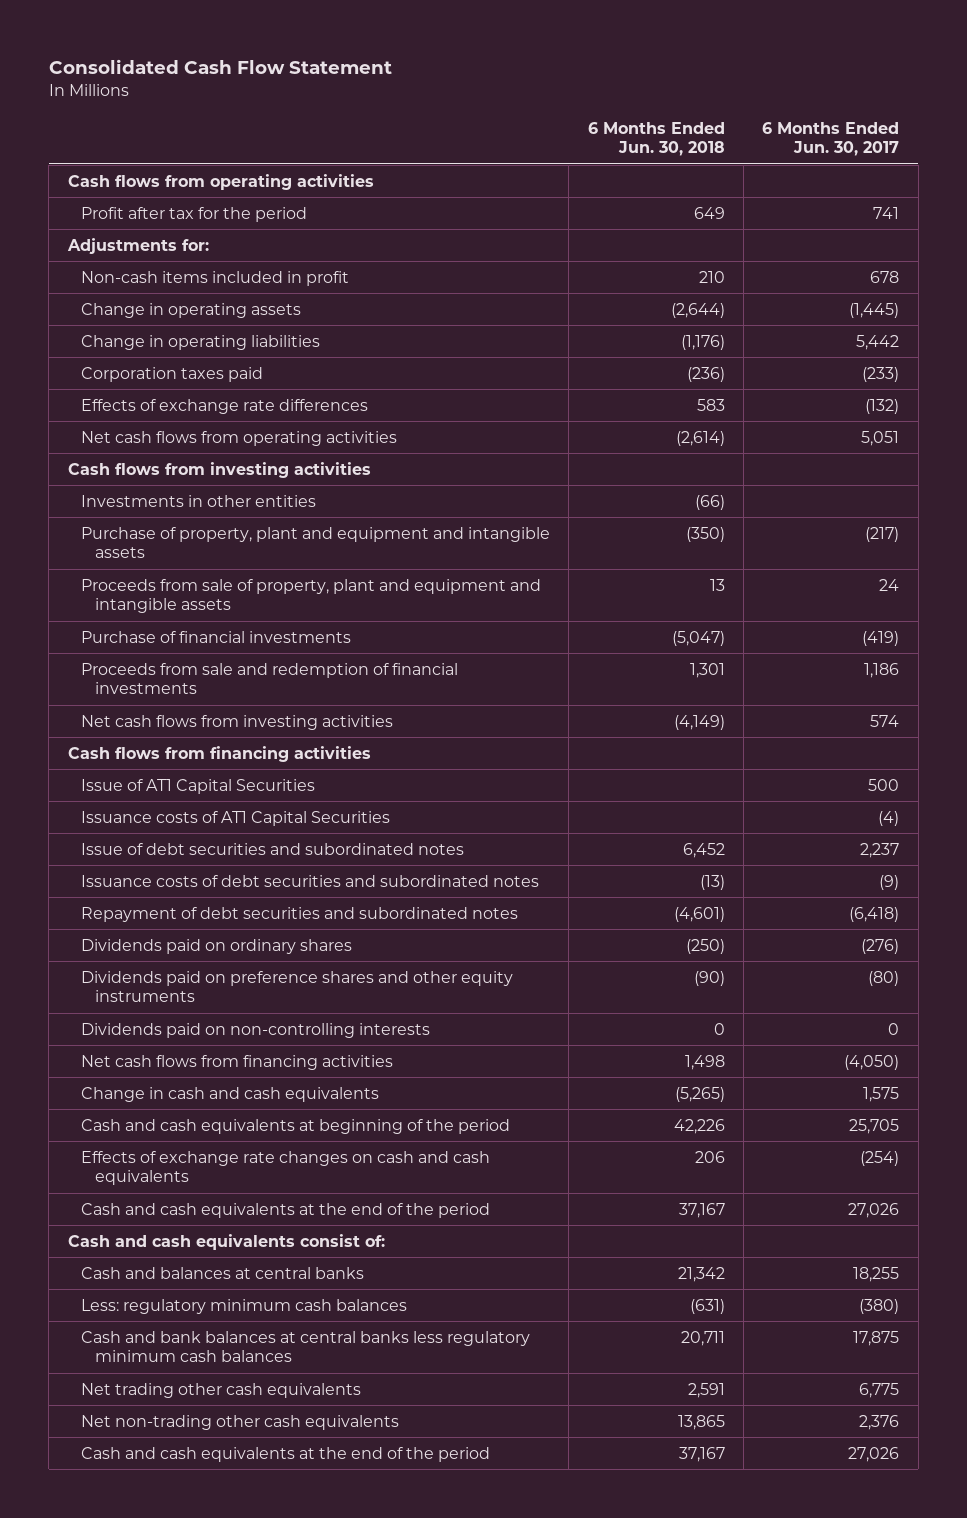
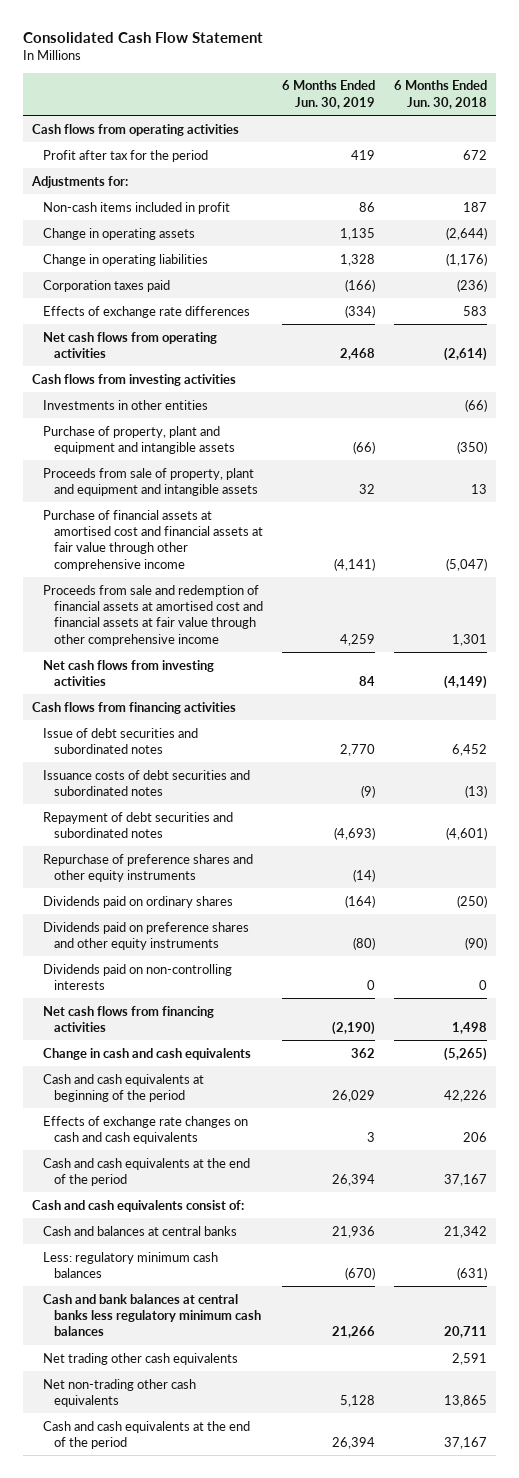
[762,121,900,157] 6 Months Ended Jun. 30, 2017 -> none
none -> [281,80,375,109] 6 Months Ended Jun. 30, 2019
[693,206,725,219] 649 -> [462,149,487,160] 672
[698,270,725,283] 210 -> [462,201,487,212] 187
[81,630,352,643] Purchase of financial investments -> [42,509,263,571] Purchase of financial assets at amortised cost and financial assets at fair value through other comprehensive income
[81,662,459,695] Proceeds from sale and redemption of financial investments -> [42,584,263,646] Proceeds from sale and redemption of financial assets at amortised cost and financial assets at fair value through other comprehensive income
[81,778,316,794] Issue of AT1 Capital Securities -> none
[81,810,391,826] Issuance costs of AT1 Capital Securities -> none
none -> [42,853,253,882] Repurchase of preference shares and other equity instruments

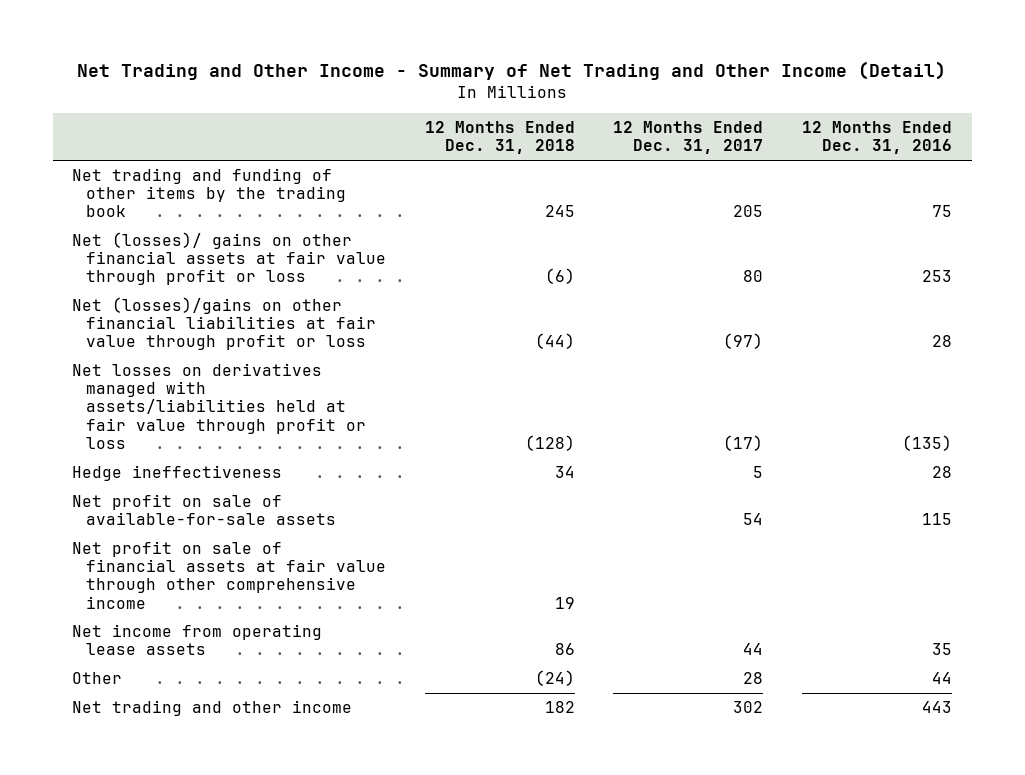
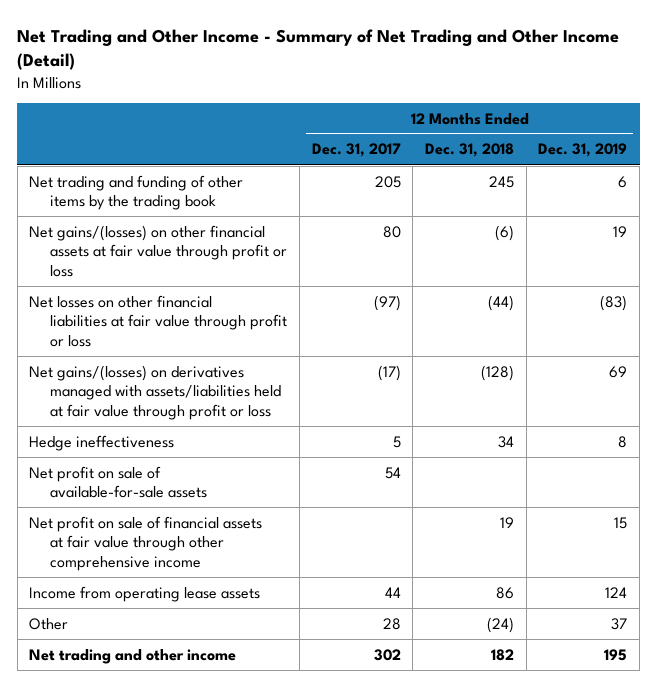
[802,121,953,155] 12 Months Ended Dec. 31, 2016 -> none
none -> [538,143,628,158] Dec. 31, 2019
[72,232,387,286] Net (losses)/ gains on other financial assets at fair value through profit or loss -> [29,224,288,277] Net gains/(losses) on other financial assets at fair value through profit or loss
[72,297,377,351] Net (losses)/gains on other financial liabilities at fair value through profit or loss -> [29,294,288,347] Net losses on other financial liabilities at fair value through profit or loss
[72,363,367,449] Net losses on derivatives managed with assets/liabilities held at fair value through profit or loss -> [29,364,282,420] Net gains/(losses) on derivatives managed with assets/liabilities held at fair value through profit or loss
[72,624,323,656] Net income from operating lease assets -> [29,585,261,602] Income from operating lease assets

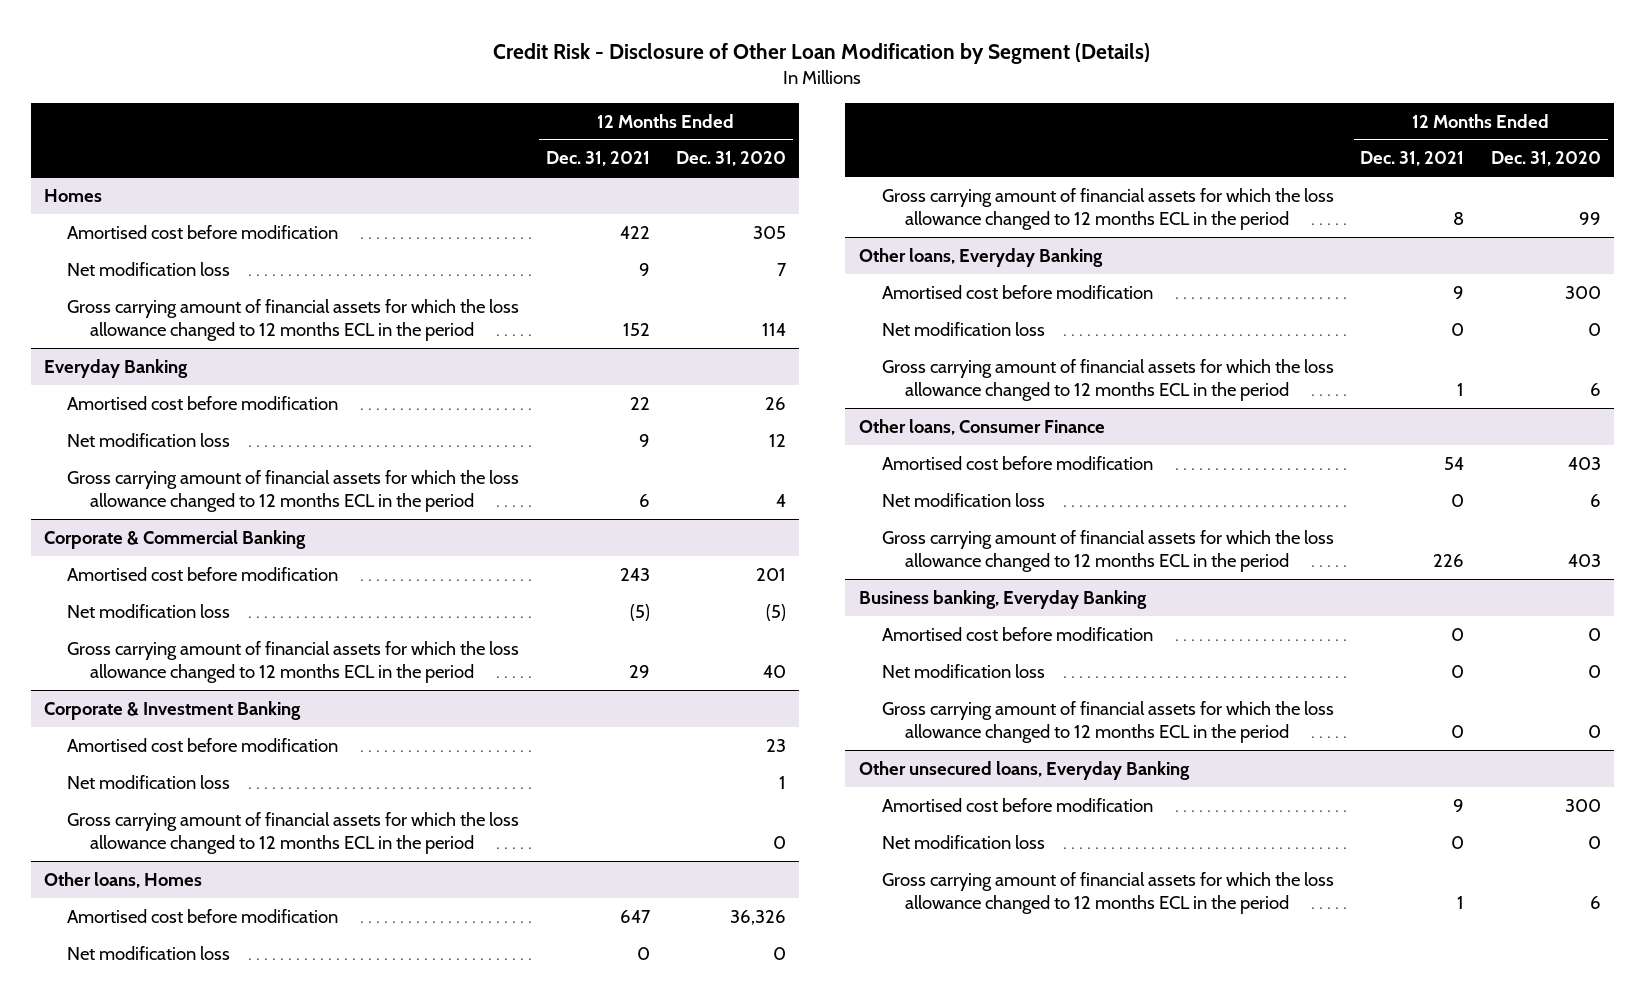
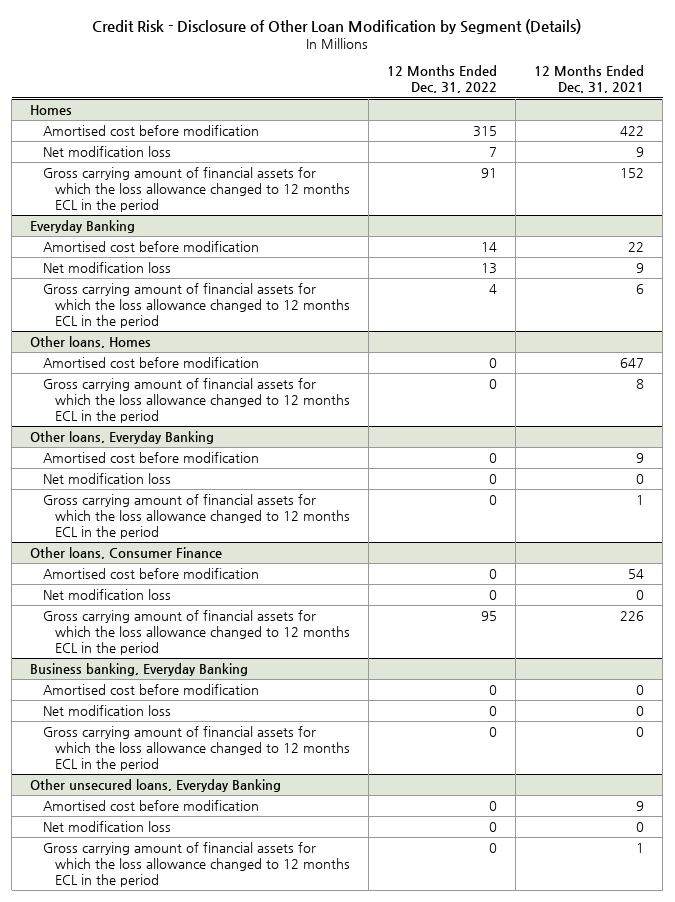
[676,151,787,167] Dec. 31, 2020 -> none
none -> [387,65,498,94] 12 Months Ended Dec. 31, 2022
[43,529,306,549] Corporate & Commercial Banking -> none
[67,566,339,581] Amortised cost before modification -> none
[67,603,231,618] Net modification loss -> none
[67,640,520,683] Gross carrying amount of financial assets for which the loss allowance changed to 12 months ECL in the period -> none
[43,700,301,720] Corporate & Investment Banking -> none
[67,737,339,752] Amortised cost before modification -> none
[67,774,231,789] Net modification loss -> none
[67,811,520,854] Gross carrying amount of financial assets for which the loss allowance changed to 12 months ECL in the period -> none
[67,945,231,960] Net modification loss -> none

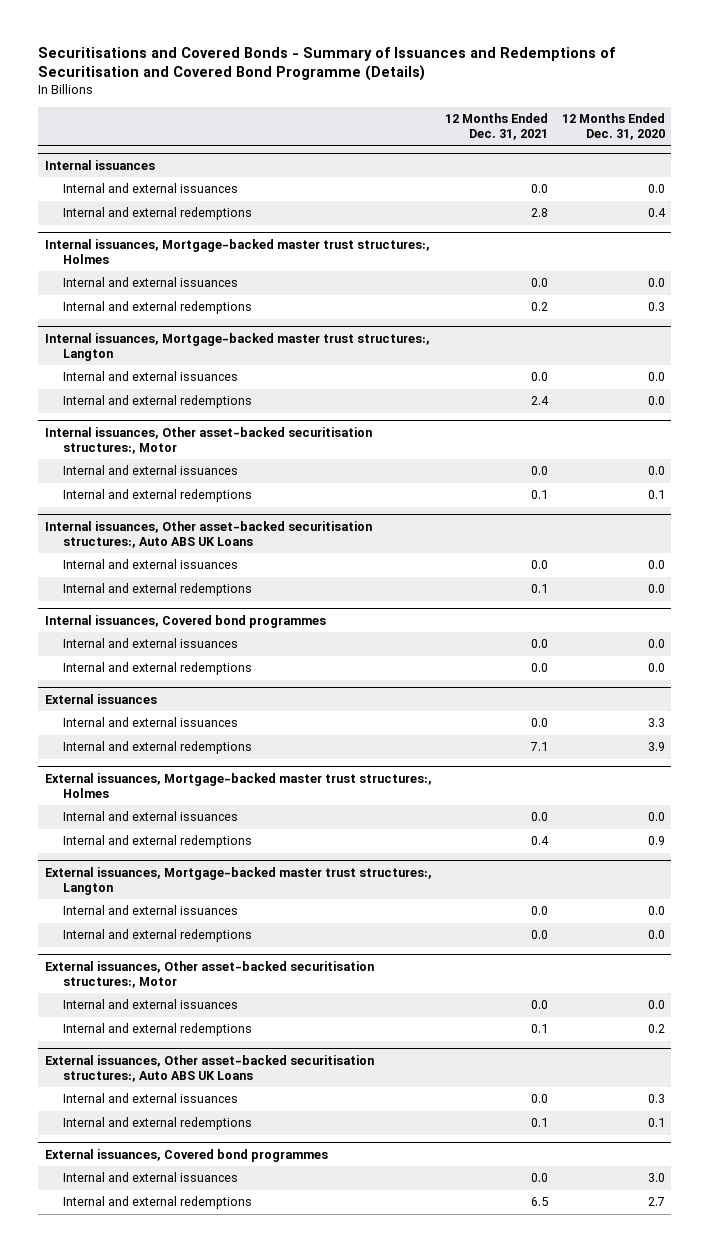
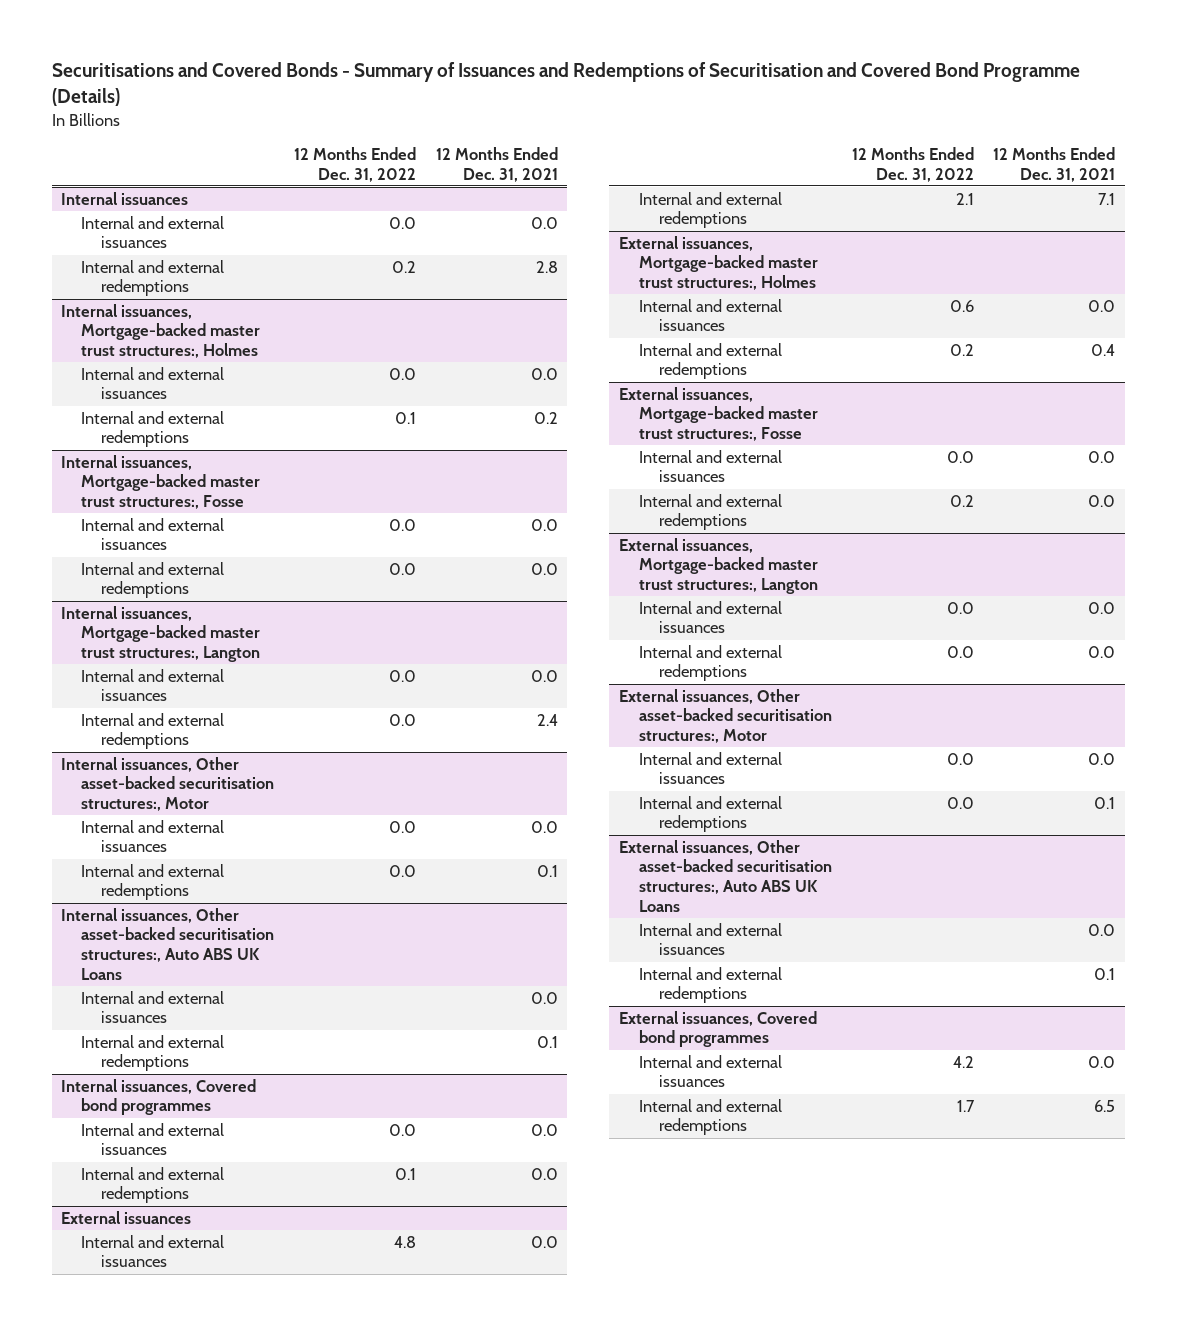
[561,113,665,141] 12 Months Ended Dec. 31, 2020 -> none
none -> [294,147,417,182] 12 Months Ended Dec. 31, 2022
none -> [61,454,261,510] Internal issuances, Mortgage-backed master trust structures:, Fosse
none -> [81,517,225,551] Internal and external issuances
none -> [81,561,225,599] Internal and external redemptions
none -> [618,386,818,442] External issuances, Mortgage-backed master trust structures:, Fosse
none -> [638,449,782,483] Internal and external issuances
none -> [638,493,782,531] Internal and external redemptions

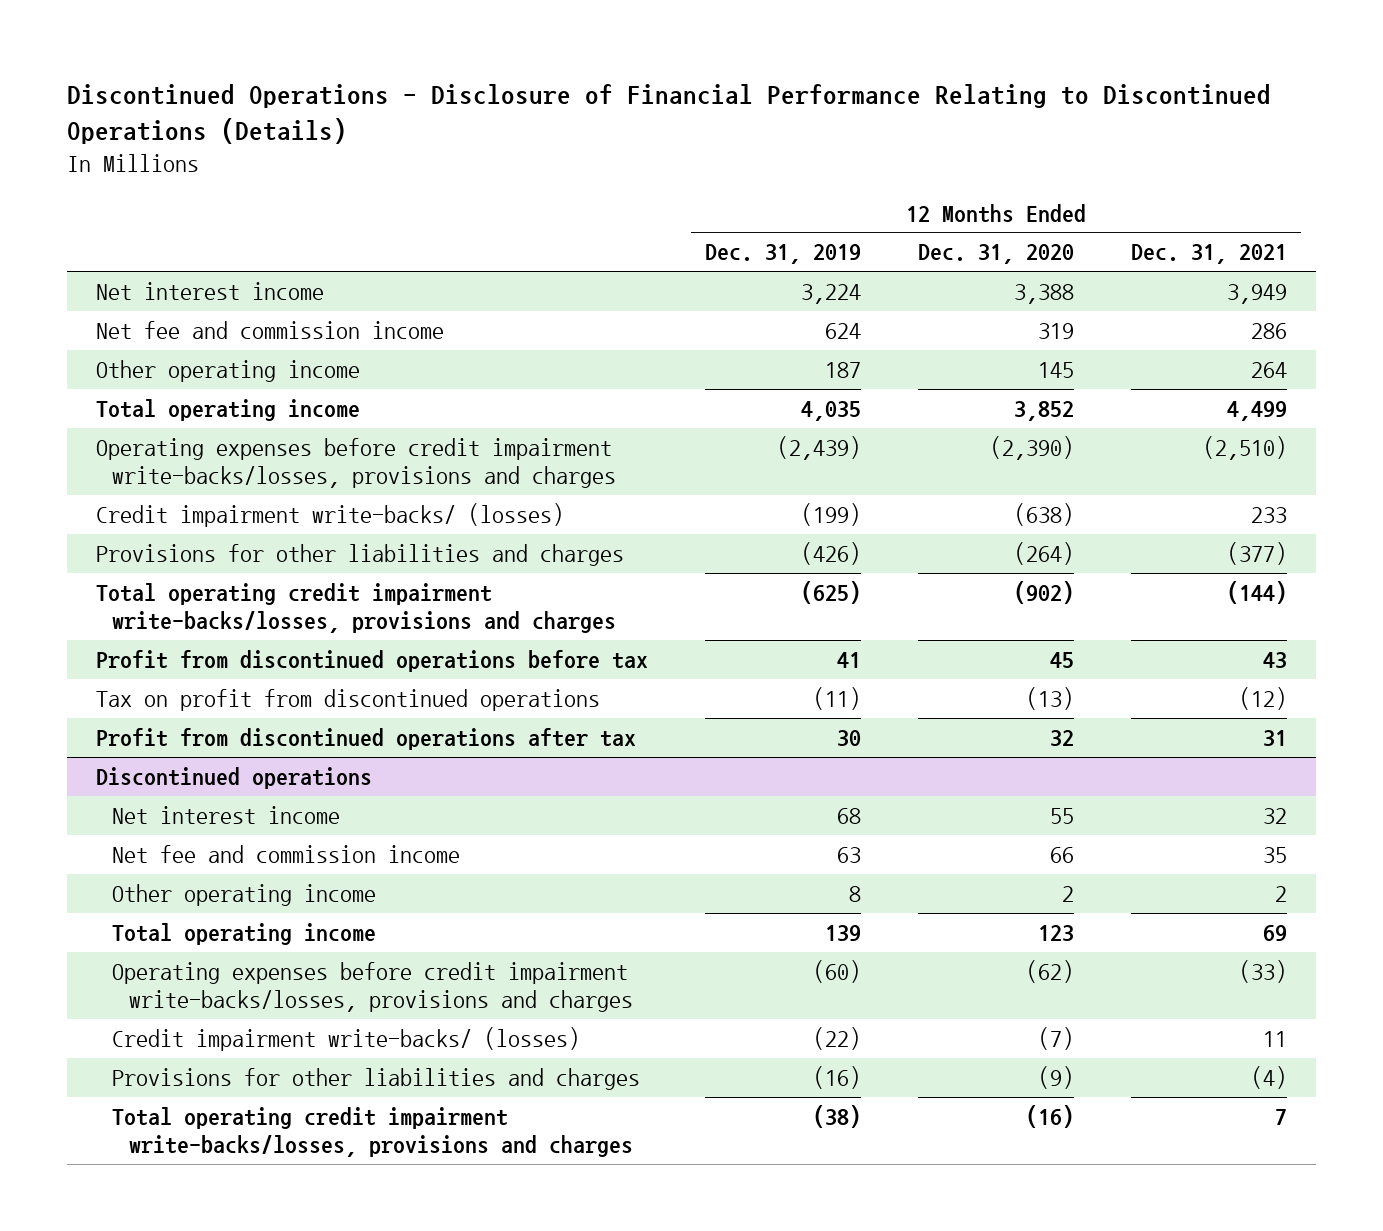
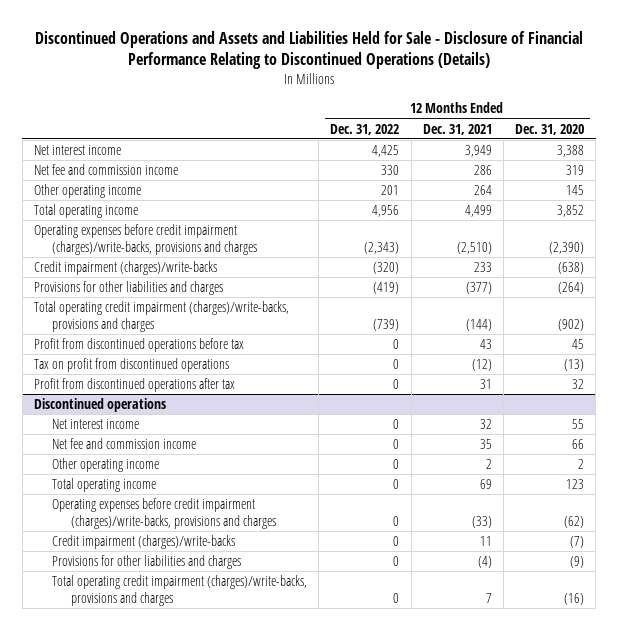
[67,84,1272,145] Discontinued Operations - Disclosure of Financial Performance Relating to Discontinued Operations (Details) -> [34,30,583,70] Discontinued Operations and Assets and Liabilities Held for Sale - Disclosure of Financial Performance Relating to Discontinued Operations (Details)
[704,244,861,265] Dec. 31, 2019 -> none
none -> [330,123,400,135] Dec. 31, 2022
[95,437,617,489] Operating expenses before credit impairment write-backs/losses, provisions and charges -> [33,224,258,255] Operating expenses before credit impairment (charges)/write-backs, provisions and charges
[95,502,564,527] Credit impairment write-backs/ (losses) -> [33,261,217,276] Credit impairment (charges)/write-backs
[95,582,617,634] Total operating credit impairment write-backs/losses, provisions and charges -> [33,301,289,332] Total operating credit impairment (charges)/write-backs, provisions and charges
[112,961,634,1013] Operating expenses before credit impairment write-backs/losses, provisions and charges -> [52,498,276,529] Operating expenses before credit impairment (charges)/write-backs, provisions and charges
[112,1026,581,1051] Credit impairment write-backs/ (losses) -> [52,535,236,550] Credit impairment (charges)/write-backs
[112,1106,634,1158] Total operating credit impairment write-backs/losses, provisions and charges -> [52,575,308,606] Total operating credit impairment (charges)/write-backs, provisions and charges

